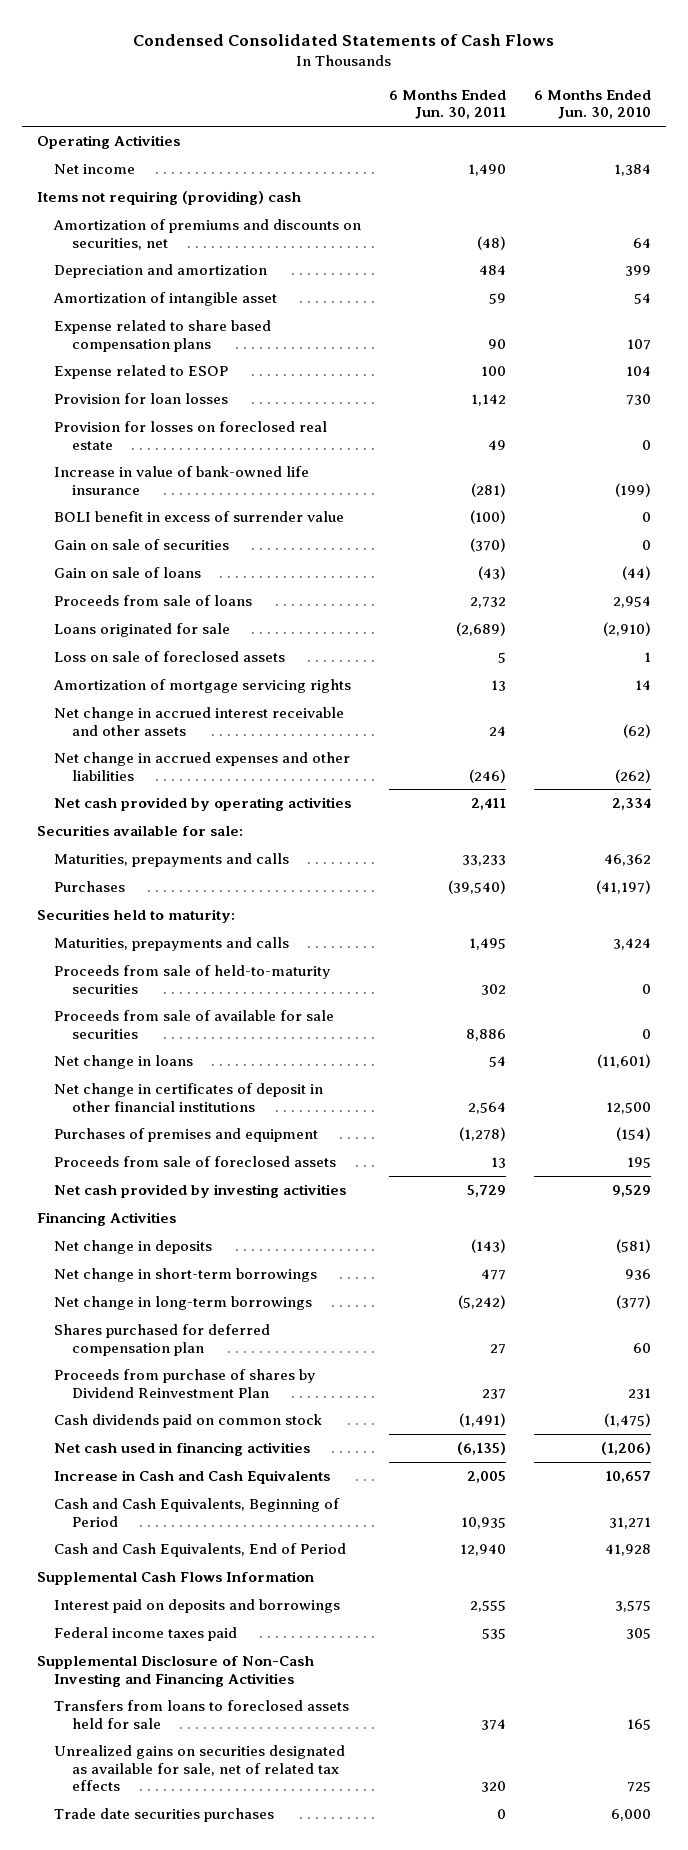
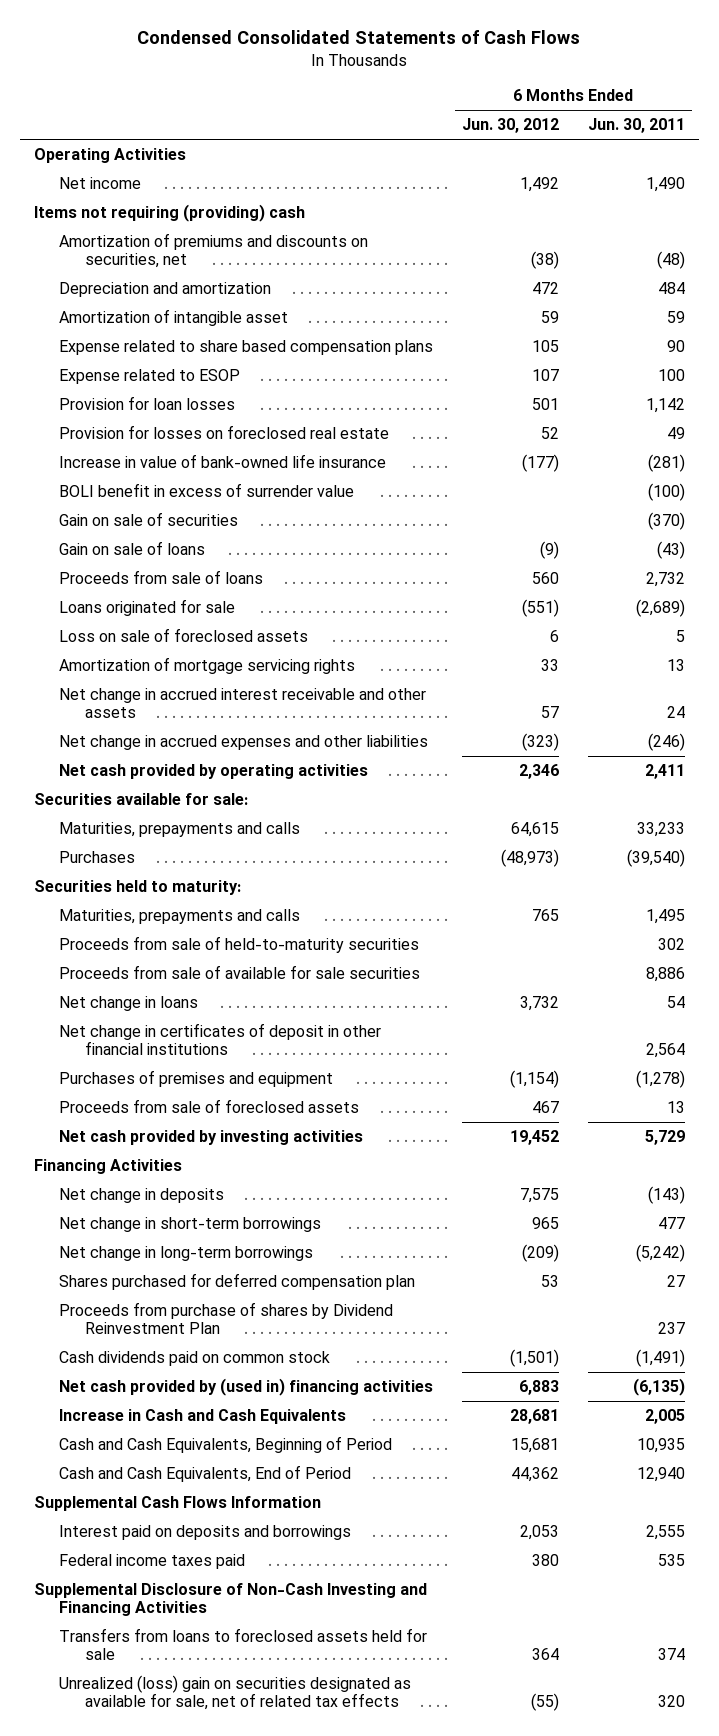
[534,89,652,120] 6 Months Ended Jun. 30, 2010 -> none
none -> [461,118,559,134] Jun. 30, 2012
[54,1442,311,1457] Net cash used in financing activities -> [59,1378,434,1397] Net cash provided by (used in) financing activities
[54,1808,275,1823] Trade date securities purchases -> none
[54,1745,346,1791] Unrealized gains on securities designated as available for sale, net of related tax effects -> [59,1675,412,1711] Unrealized (loss) gain on securities designated as available for sale, net of related tax effects

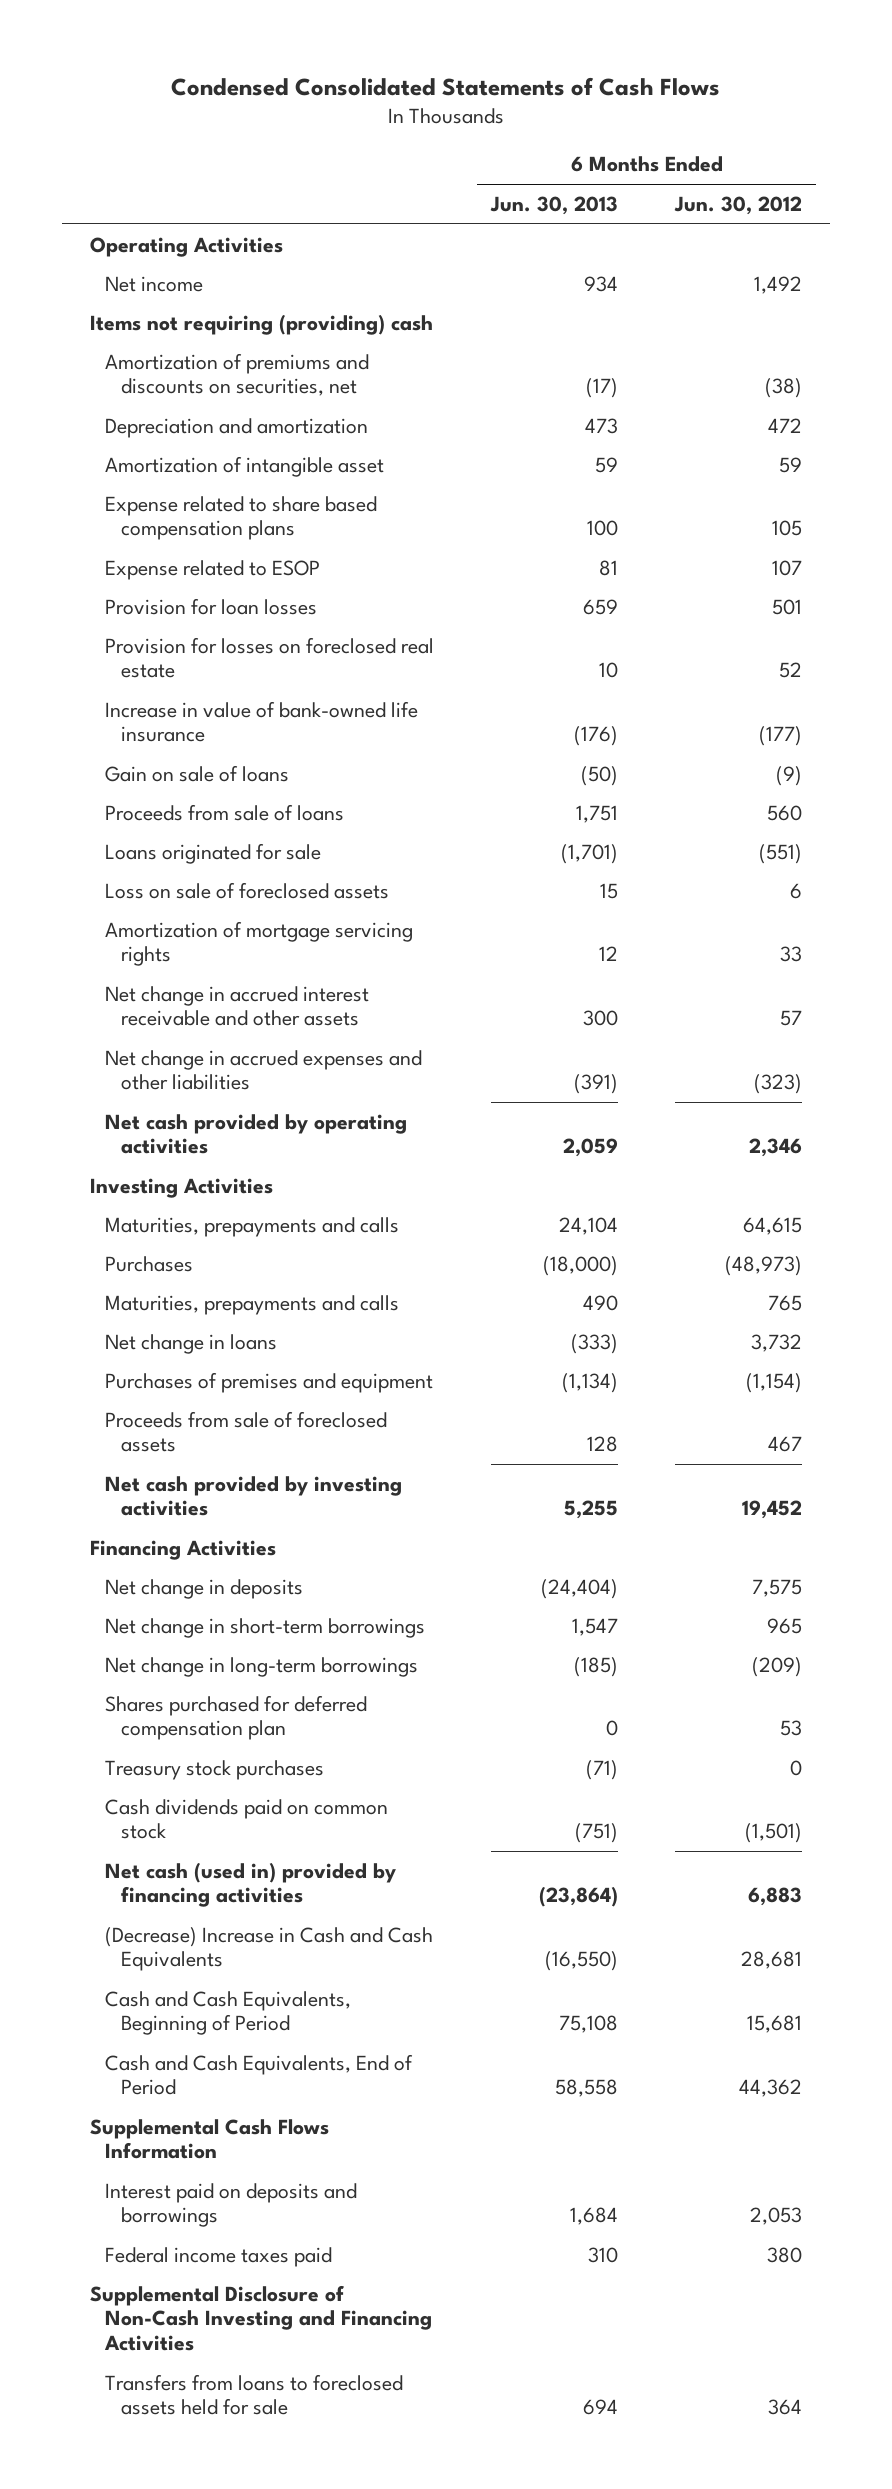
[587,118,685,134] Jun. 30, 2011 -> none
none -> [490,195,619,215] Jun. 30, 2013
[59,483,355,498] BOLI benefit in excess of surrender value -> none
[59,512,239,527] Gain on sale of securities -> none
[34,793,249,806] Securities available for sale: -> none
none -> [89,1177,273,1198] Investing Activities
[34,880,242,896] Securities held to maturity: -> none
[59,936,420,954] Proceeds from sale of held-to-maturity securities -> none
[59,965,421,980] Proceeds from sale of available for sale securities -> none
[59,1023,382,1056] Net change in certificates of deposit in other financial institutions -> none
[59,1302,394,1335] Proceeds from purchase of shares by Dividend Reinvestment Plan -> none
none -> [105,1759,325,1780] Treasury stock purchases
[59,1378,434,1397] Net cash provided by (used in) financing activities -> [105,1861,397,1908] Net cash (used in) provided by financing activities
[59,1409,347,1425] Increase in Cash and Cash Equivalents -> [105,1926,434,1972] (Decrease) Increase in Cash and Cash Equivalents
[59,1675,412,1711] Unrealized (loss) gain on securities designated as available for sale, net of related tax effects -> none

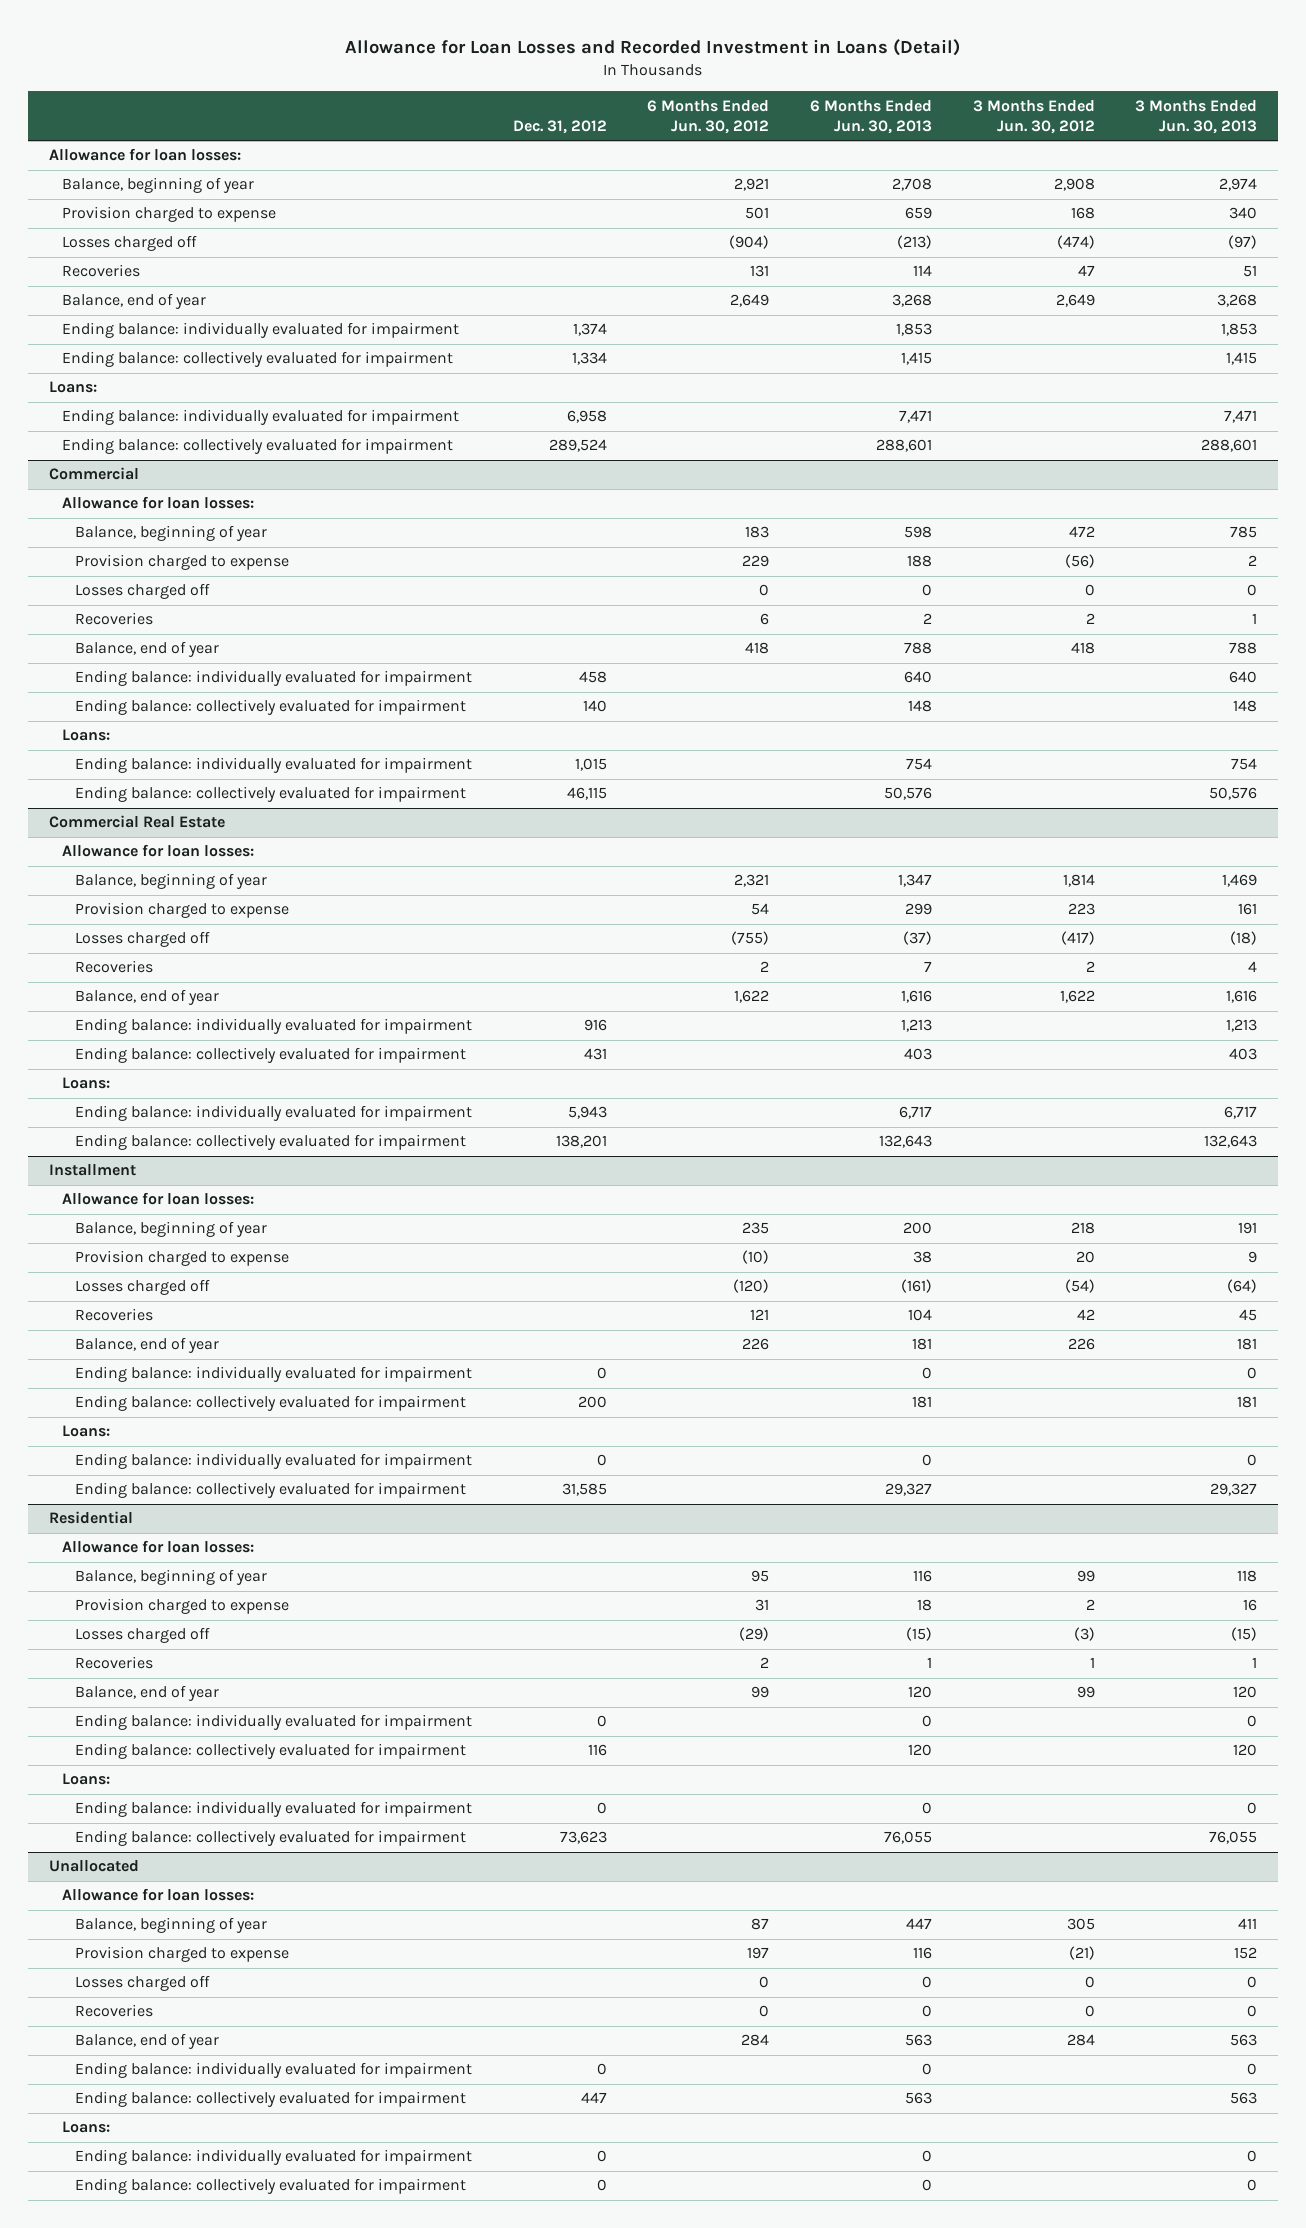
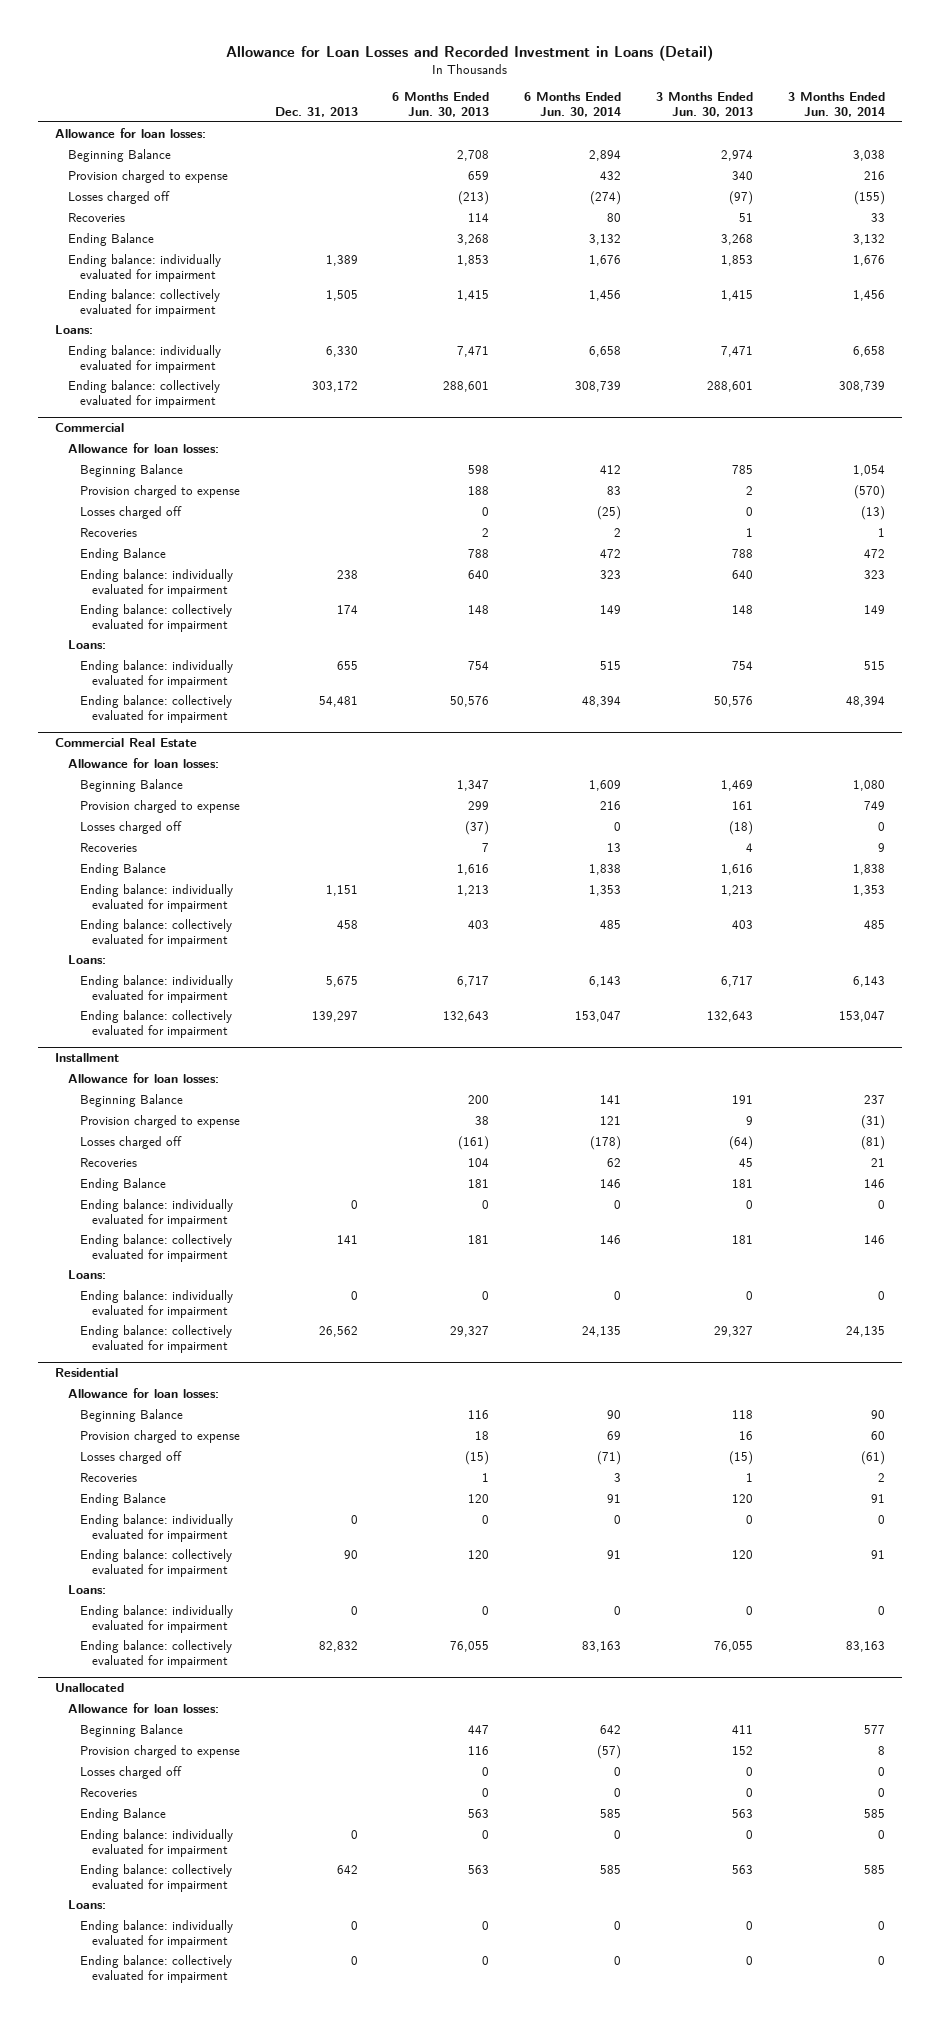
[512,119,607,134] Dec. 31, 2012 -> none
[647,99,770,134] 6 Months Ended Jun. 30, 2012 -> none
[972,99,1095,134] 3 Months Ended Jun. 30, 2012 -> none
none -> [274,107,358,118] Dec. 31, 2013
none -> [524,92,622,118] 6 Months Ended Jun. 30, 2014
none -> [787,92,885,118] 3 Months Ended Jun. 30, 2014
[61,177,254,194] Balance, beginning of year -> [67,148,171,162] Beginning Balance
[61,293,206,310] Balance, end of year -> [67,232,154,246] Ending Balance
[74,525,267,542] Balance, beginning of year -> [80,463,184,477] Beginning Balance
[74,641,219,658] Balance, end of year -> [80,547,167,561] Ending Balance
[74,873,267,890] Balance, beginning of year -> [80,778,184,792] Beginning Balance
[74,989,219,1006] Balance, end of year -> [80,862,167,876] Ending Balance
[74,1221,267,1238] Balance, beginning of year -> [80,1093,184,1107] Beginning Balance
[74,1337,219,1354] Balance, end of year -> [80,1177,167,1191] Ending Balance
[74,1569,267,1586] Balance, beginning of year -> [80,1408,184,1422] Beginning Balance
[74,1685,219,1702] Balance, end of year -> [80,1492,167,1506] Ending Balance
[74,1917,267,1934] Balance, beginning of year -> [80,1723,184,1737] Beginning Balance
[74,2033,219,2050] Balance, end of year -> [80,1807,167,1821] Ending Balance

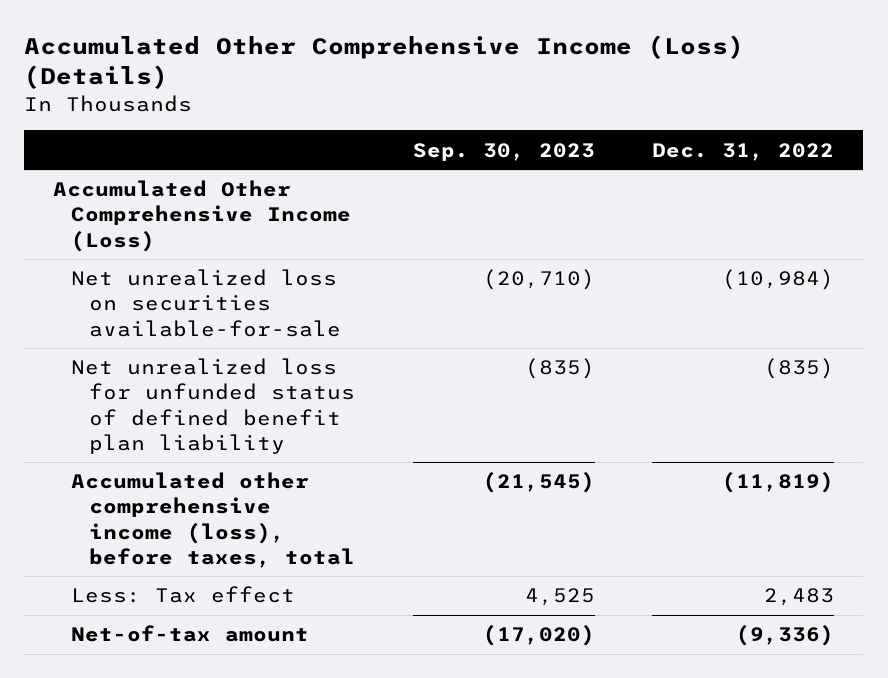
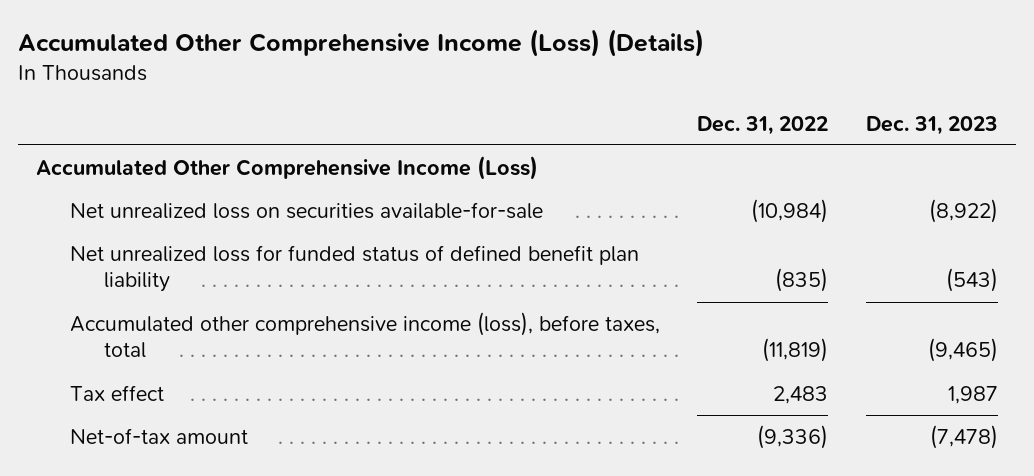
[412,142,595,161] Sep. 30, 2023 -> none
none -> [865,115,998,135] Dec. 31, 2023
[70,358,355,454] Net unrealized loss for unfunded status of defined benefit plan liability -> [70,244,640,293] Net unrealized loss for funded status of defined benefit plan liability
[70,586,295,604] Less: Tax effect -> [70,384,165,401] Tax effect

